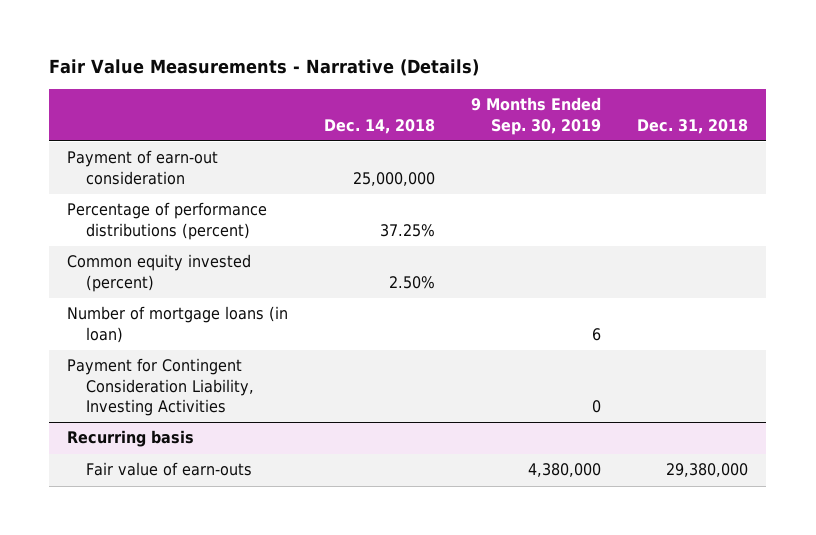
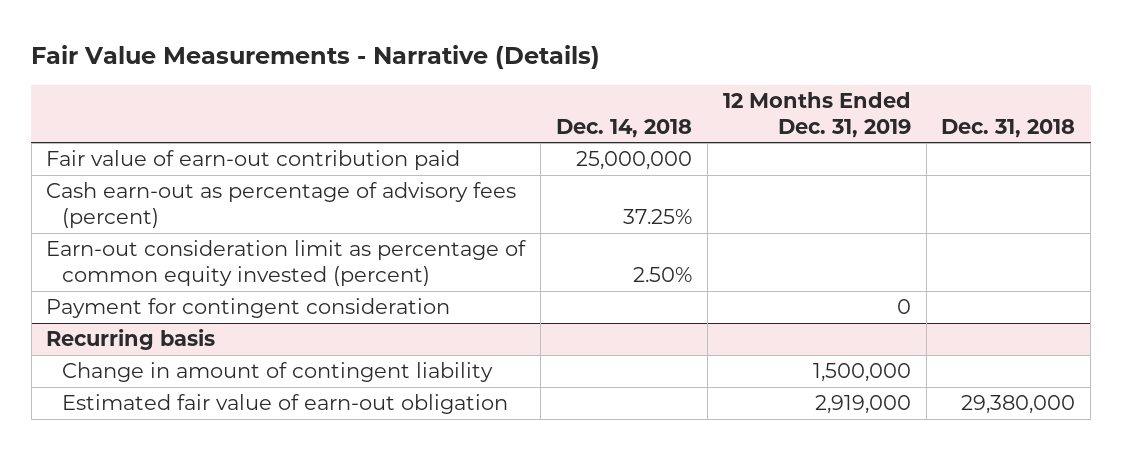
[471,97,602,135] 9 Months Ended Sep. 30, 2019 -> none
none -> [722,91,911,138] 12 Months Ended Dec. 31, 2019
[67,306,289,343] Number of mortgage loans (in loan) -> none
[67,150,219,185] Payment of earn-out consideration -> [46,150,461,171] Fair value of earn-out contribution paid
[67,202,268,240] Percentage of performance distributions (percent) -> [46,182,517,229] Cash earn-out as percentage of advisory fees (percent)
[67,254,252,292] Common equity invested (percent) -> [46,240,527,287] Earn-out consideration limit as percentage of common equity invested (percent)
[67,358,254,416] Payment for Contingent Consideration Liability, Investing Activities -> [46,298,451,319] Payment for contingent consideration
none -> [61,362,493,383] Change in amount of contingent liability
[85,462,252,477] Fair value of earn-outs -> [61,394,508,415] Estimated fair value of earn-out obligation

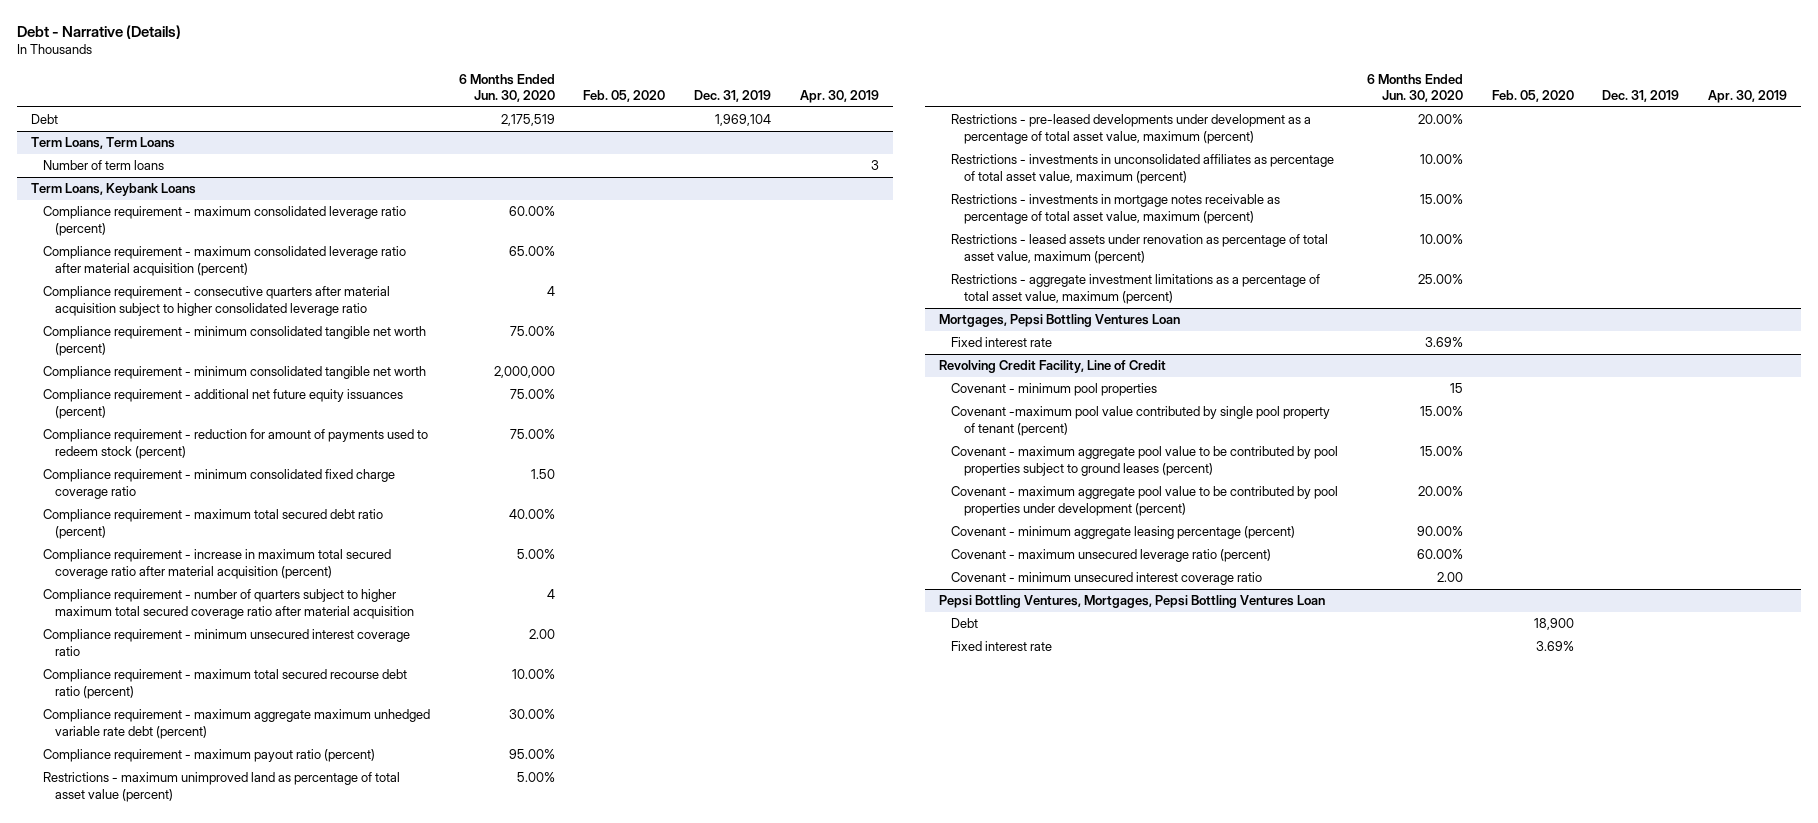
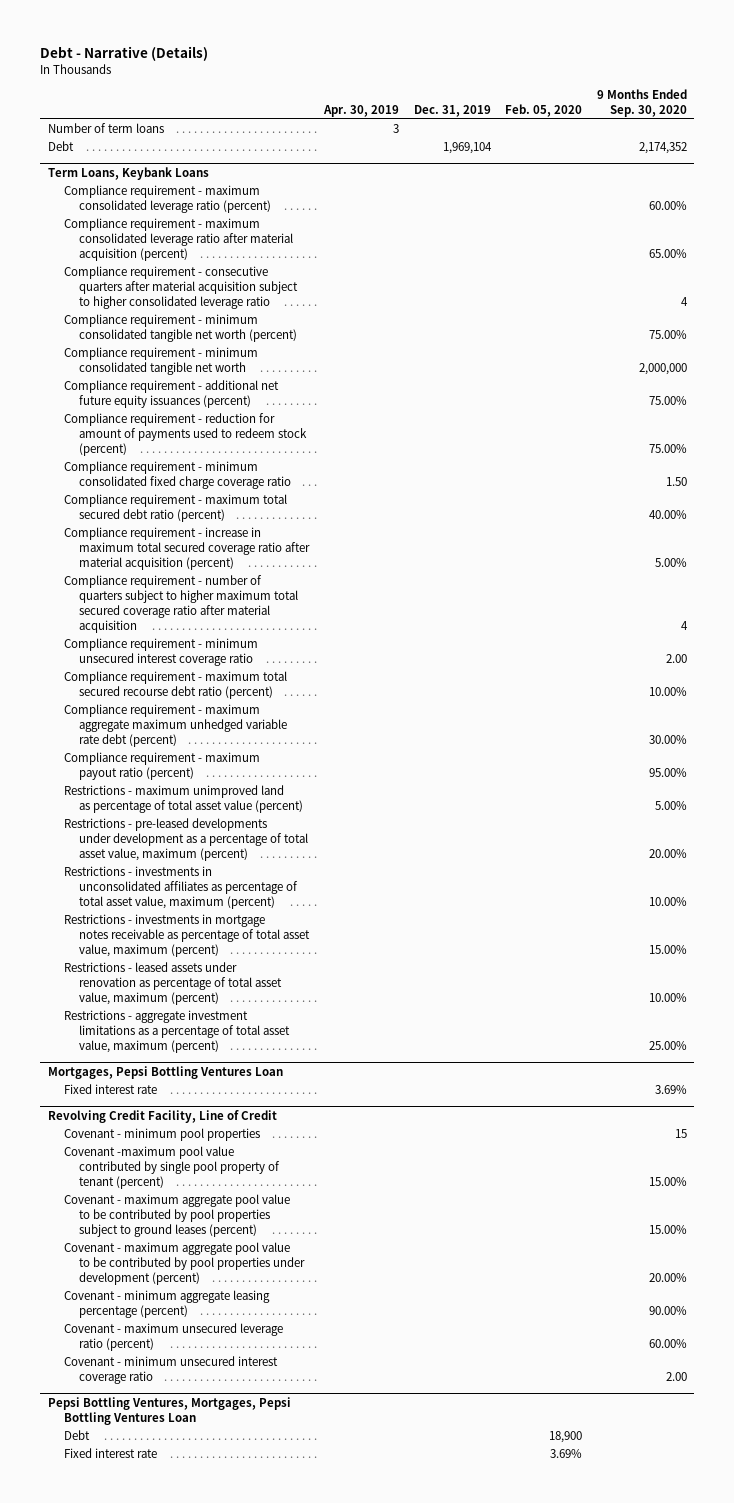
[458,73,555,102] 6 Months Ended Jun. 30, 2020 -> none
none -> [596,89,687,117] 9 Months Ended Sep. 30, 2020
none -> [47,123,164,134] Number of term loans
[31,137,176,150] Term Loans, Term Loans -> none
[43,160,165,171] Number of term loans -> none

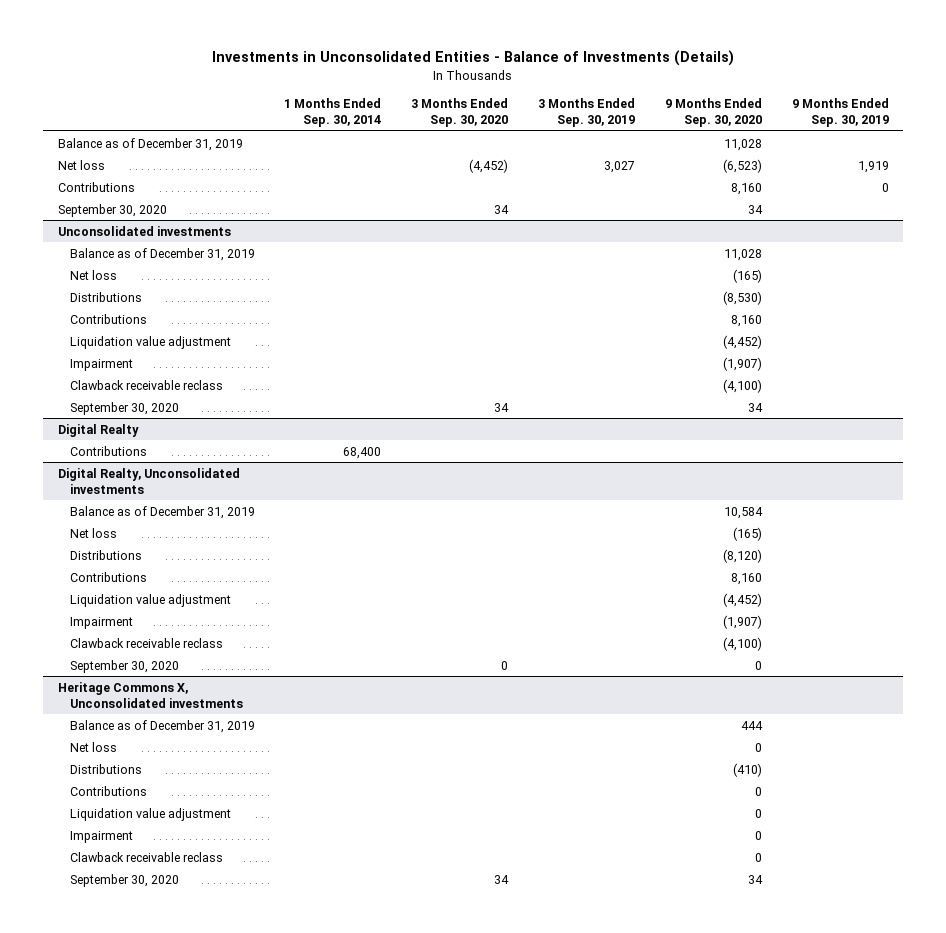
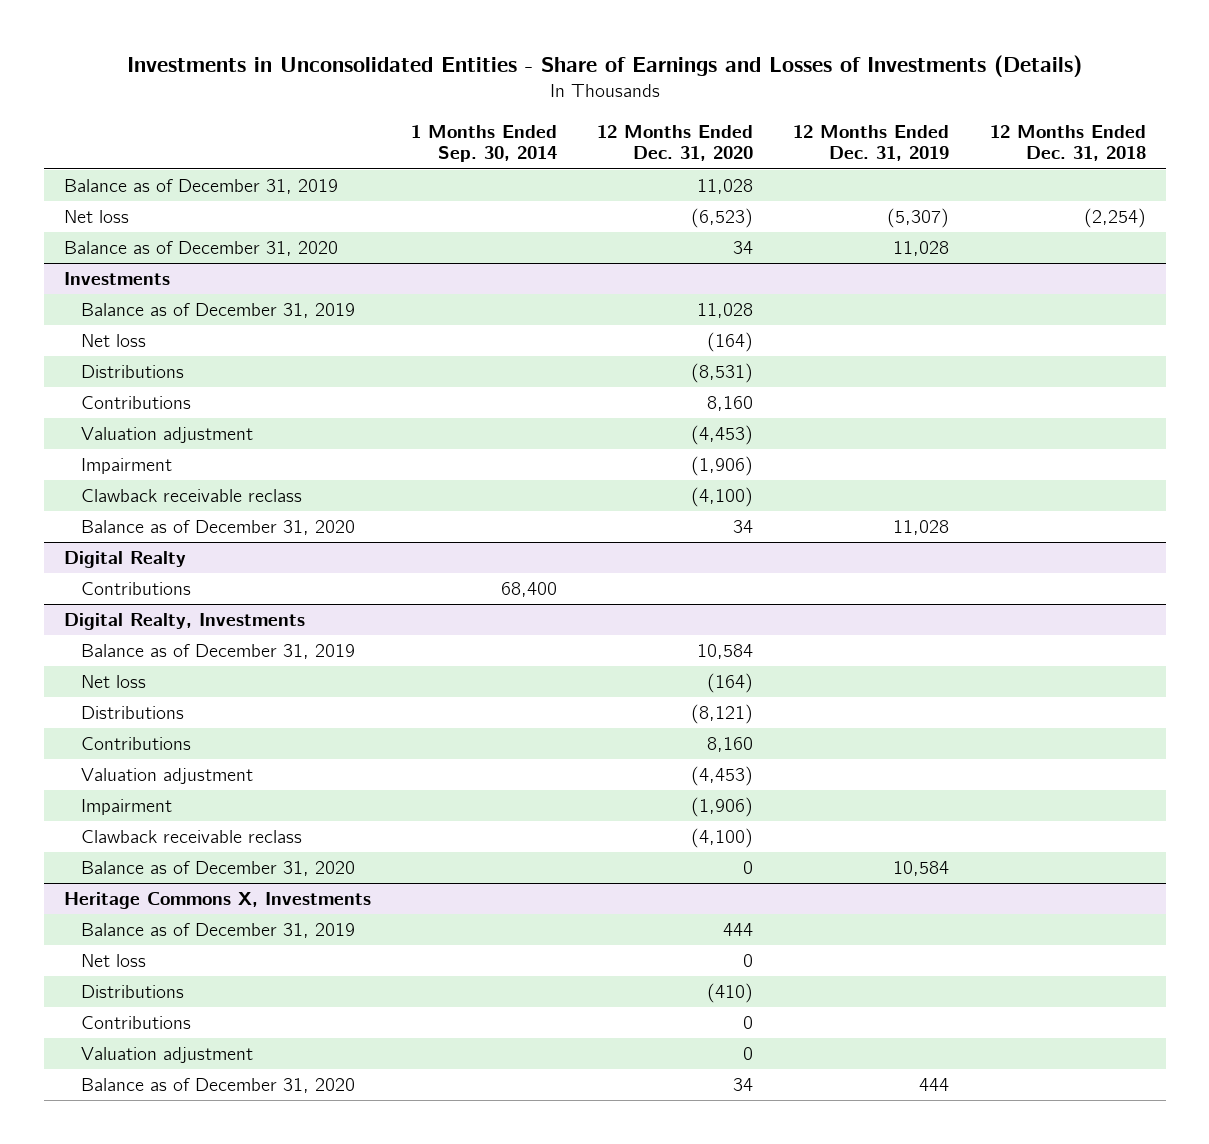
[212,50,735,67] Investments in Unconsolidated Entities - Balance of Investments (Details) -> [126,55,1082,78] Investments in Unconsolidated Entities - Share of Earnings and Losses of Investments (Details)
[411,98,509,128] 3 Months Ended Sep. 30, 2020 -> none
[537,98,635,128] 3 Months Ended Sep. 30, 2019 -> none
[664,98,762,128] 9 Months Ended Sep. 30, 2020 -> none
[791,98,889,128] 9 Months Ended Sep. 30, 2019 -> none
none -> [597,124,754,162] 12 Months Ended Dec. 31, 2020
none -> [793,124,950,162] 12 Months Ended Dec. 31, 2019
none -> [989,124,1146,162] 12 Months Ended Dec. 31, 2018
[57,181,135,192] Contributions -> none
[57,203,167,217] September 30, 2020 -> [63,240,338,256] Balance as of December 31, 2020
[57,225,231,236] Unconsolidated investments -> [63,271,170,285] Investments
[69,335,231,349] Liquidation value adjustment -> [80,426,253,443] Valuation adjustment
[69,401,179,415] September 30, 2020 -> [80,519,355,535] Balance as of December 31, 2020
[57,467,240,494] Digital Realty, Unconsolidated investments -> [63,612,305,630] Digital Realty, Investments
[69,593,231,607] Liquidation value adjustment -> [80,767,253,784] Valuation adjustment
[69,659,179,673] September 30, 2020 -> [80,860,355,876] Balance as of December 31, 2020
[57,681,243,708] Heritage Commons X, Unconsolidated investments -> [63,891,371,909] Heritage Commons X, Investments
[69,830,133,843] Impairment -> none
[69,851,223,862] Clawback receivable reclass -> none
[69,807,231,821] Liquidation value adjustment -> [80,1046,253,1063] Valuation adjustment
[69,873,179,887] September 30, 2020 -> [80,1077,355,1093] Balance as of December 31, 2020

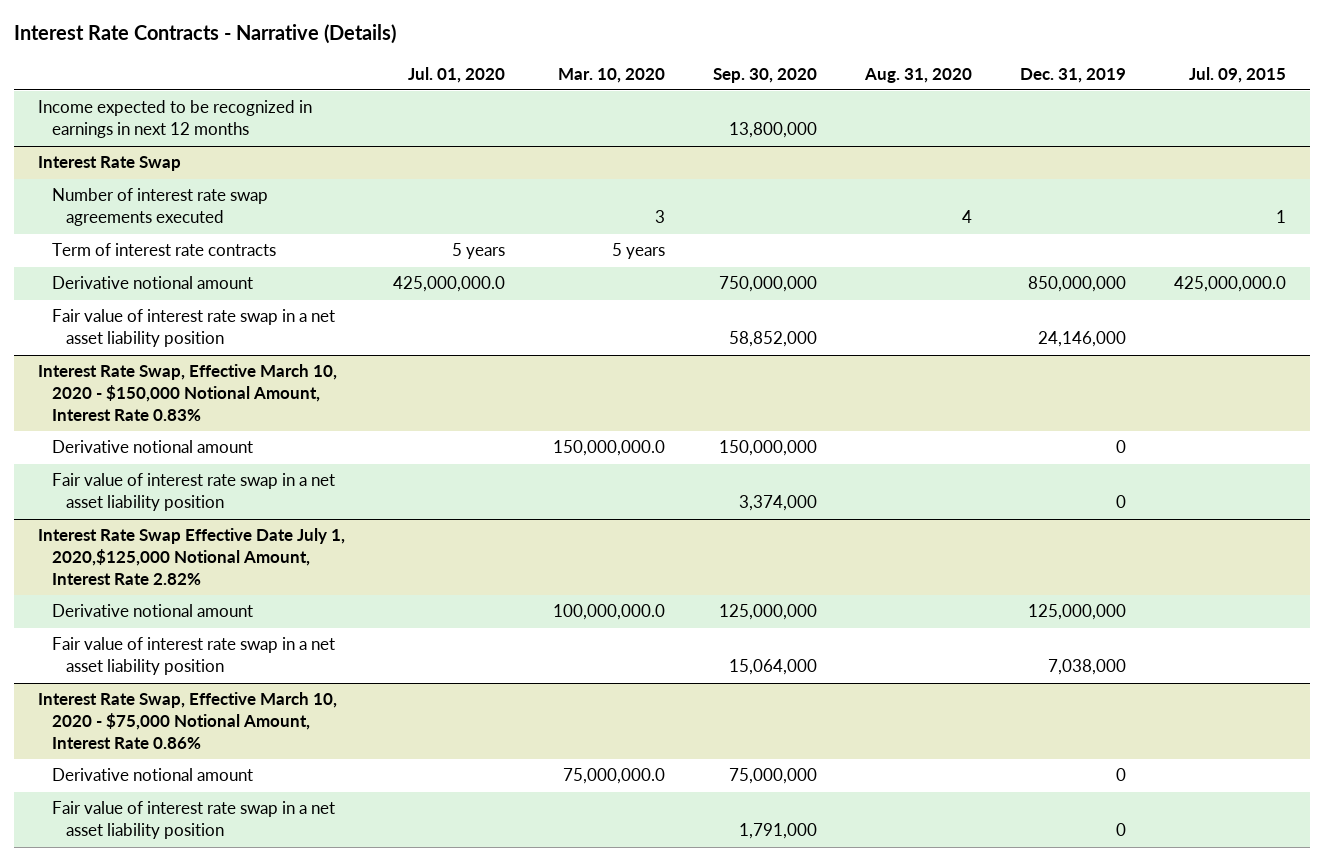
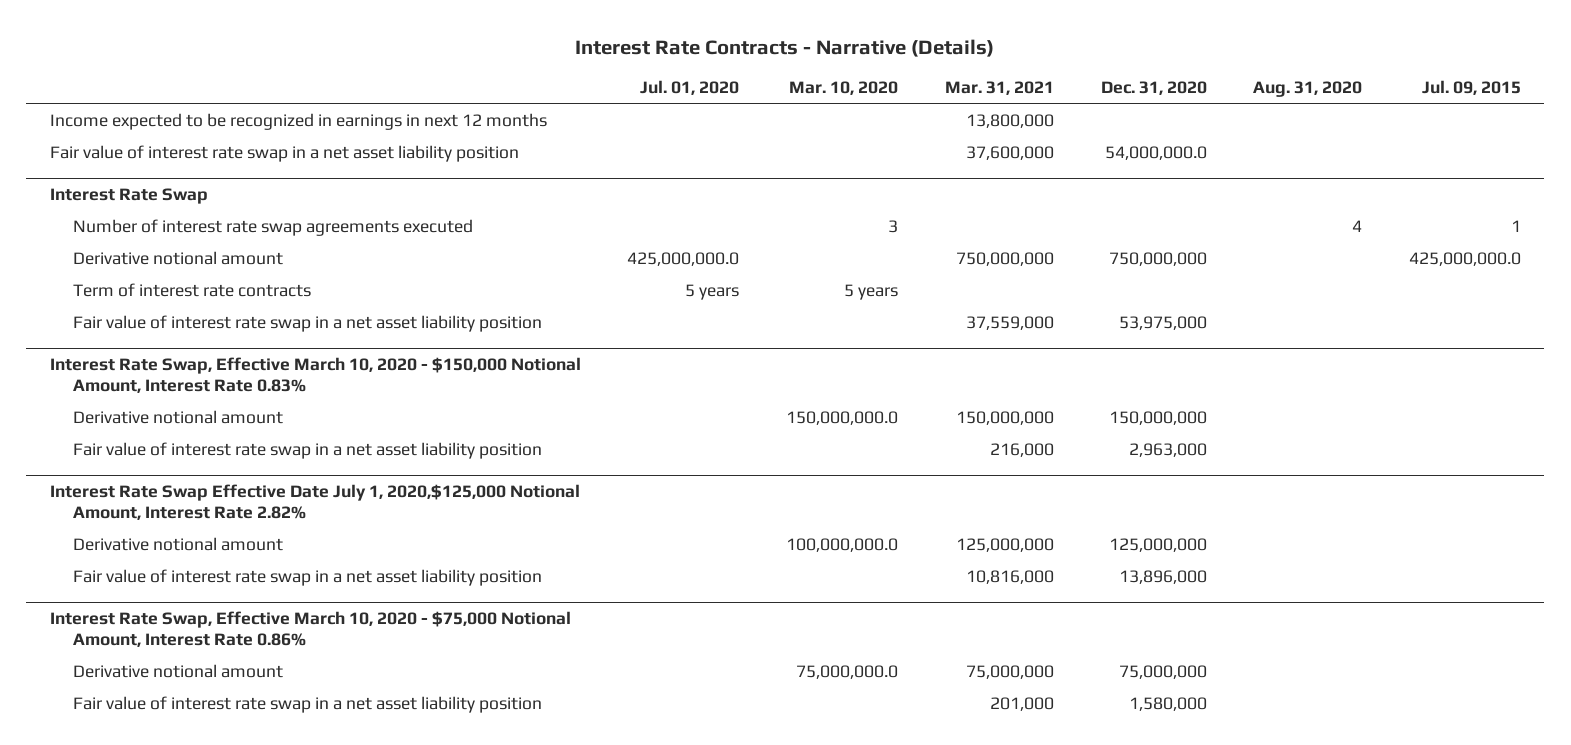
[712,67,817,83] Sep. 30, 2020 -> none
[1019,67,1126,83] Dec. 31, 2019 -> none
none -> [944,81,1054,96] Mar. 31, 2021
none -> [1100,81,1207,96] Dec. 31, 2020
none -> [49,144,519,162] Fair value of interest rate swap in a net asset liability position
[51,243,276,257] Term of interest rate contracts -> [72,282,311,297] Term of interest rate contracts

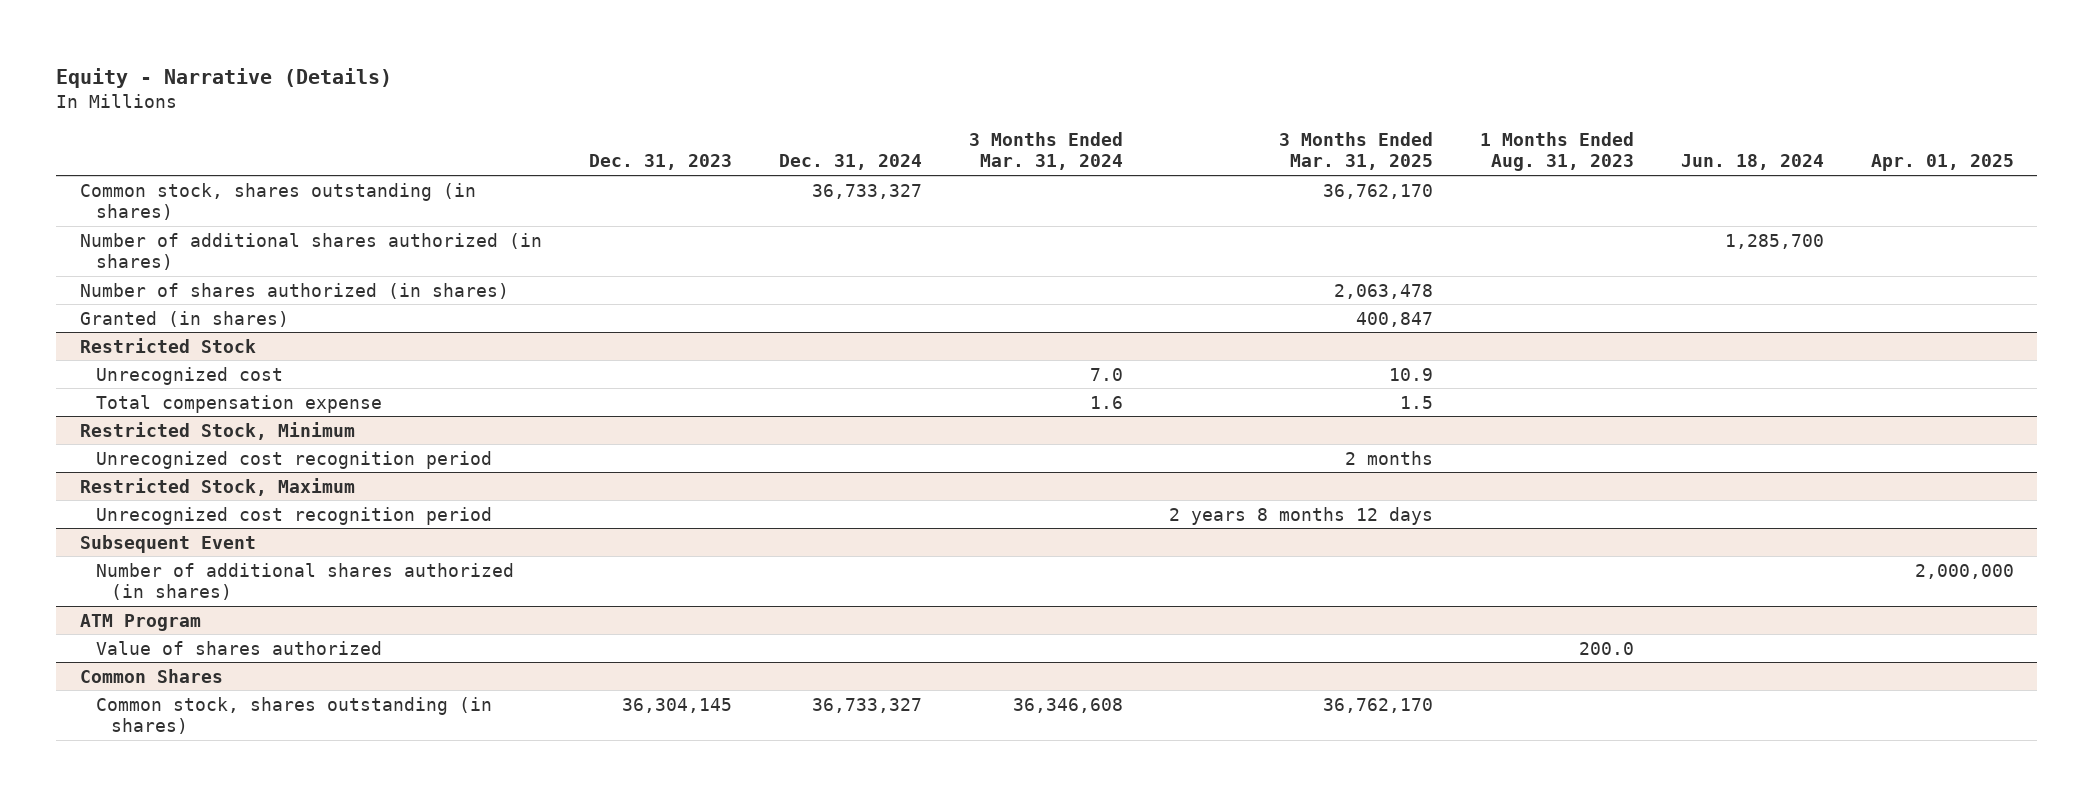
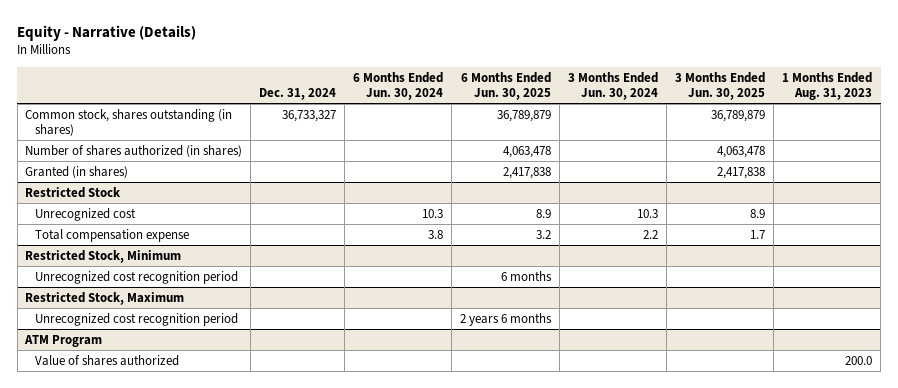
[588,154,732,171] Dec. 31, 2023 -> none
[968,131,1123,171] 3 Months Ended Mar. 31, 2024 -> none
[1279,131,1434,171] 3 Months Ended Mar. 31, 2025 -> none
[1681,154,1825,171] Jun. 18, 2024 -> none
[1871,154,2015,172] Apr. 01, 2025 -> none
none -> [353,71,444,100] 6 Months Ended Jun. 30, 2024
none -> [461,71,552,100] 6 Months Ended Jun. 30, 2025
none -> [568,71,659,100] 3 Months Ended Jun. 30, 2024
none -> [675,71,766,100] 3 Months Ended Jun. 30, 2025
[79,232,542,271] Number of additional shares authorized (in shares) -> none
[79,534,256,553] Subsequent Event -> none
[95,562,514,601] Number of additional shares authorized (in shares) -> none
[79,668,223,683] Common Shares -> none
[95,696,492,735] Common stock, shares outstanding (in shares) -> none

